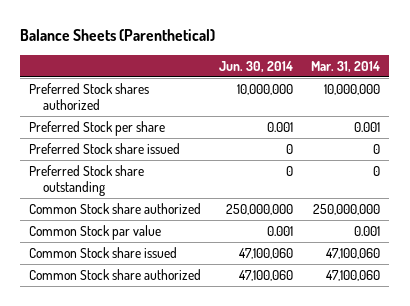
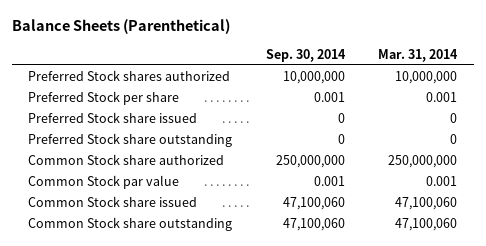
[219,60,294,73] Jun. 30, 2014 -> none
none -> [265,48,346,62] Sep. 30, 2014
[29,268,202,280] Common Stock share authorized -> [28,217,233,232] Common Stock share outstanding

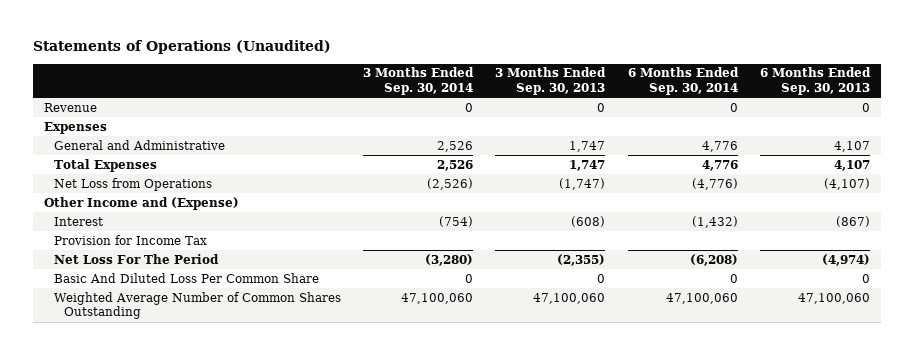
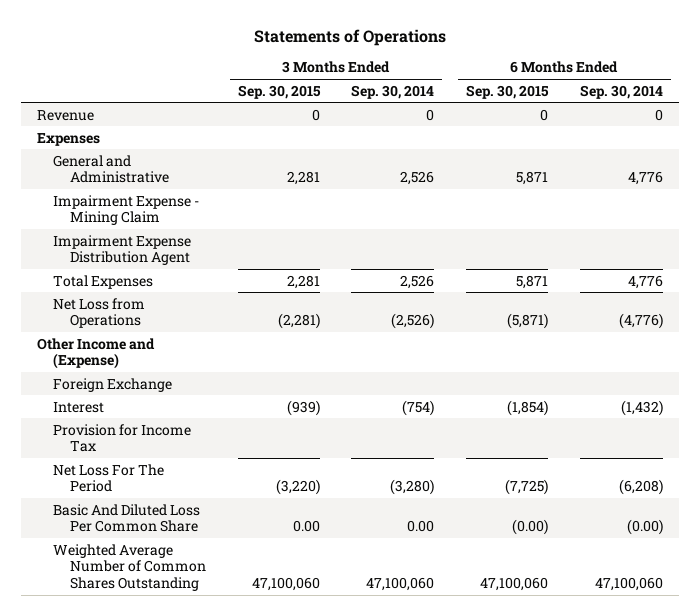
[32,40,331,55] Statements of Operations (Unaudited) -> [253,29,446,47] Statements of Operations
[495,67,607,95] 3 Months Ended Sep. 30, 2013 -> none
[759,67,871,95] 6 Months Ended Sep. 30, 2013 -> none
none -> [237,84,321,99] Sep. 30, 2015
none -> [466,84,550,99] Sep. 30, 2015
none -> [53,194,200,226] Impairment Expense - Mining Claim
none -> [53,234,192,266] Impairment Expense Distribution Agent
none -> [53,377,173,392] Foreign Exchange
[465,273,474,283] 0 -> [407,520,435,533] 0.00
[729,273,738,283] 0 -> [626,519,663,536] (0.00)

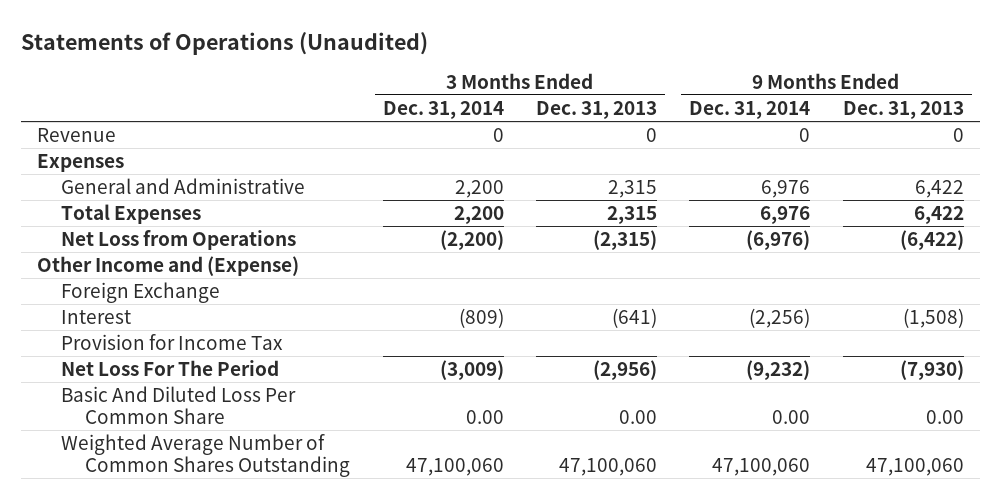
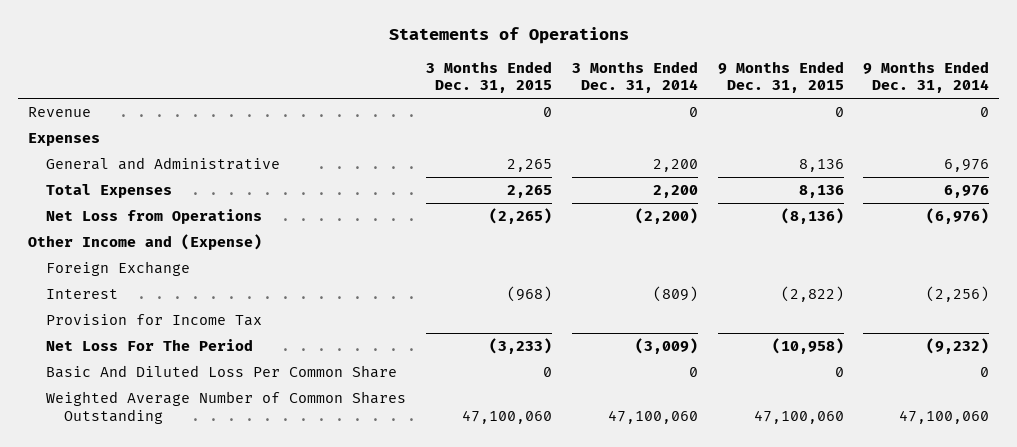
[20,31,428,55] Statements of Operations (Unaudited) -> [388,27,629,45] Statements of Operations
[536,100,658,119] Dec. 31, 2013 -> none
[842,100,964,119] Dec. 31, 2013 -> none
none -> [425,60,552,94] 3 Months Ended Dec. 31, 2015
none -> [717,60,844,94] 9 Months Ended Dec. 31, 2015
[465,409,504,424] 0.00 -> [688,367,698,378] 0
[772,409,811,424] 0.00 -> [980,367,990,378] 0

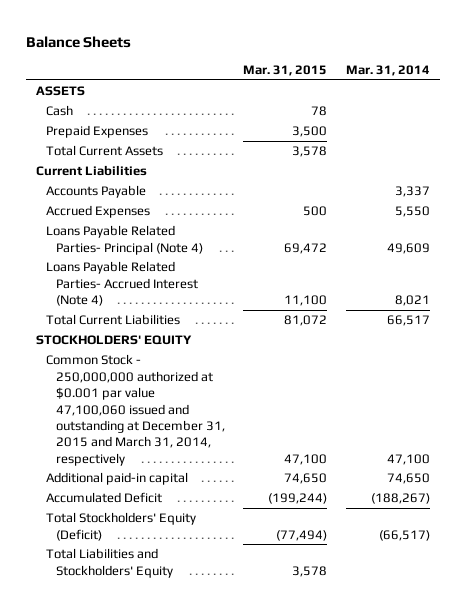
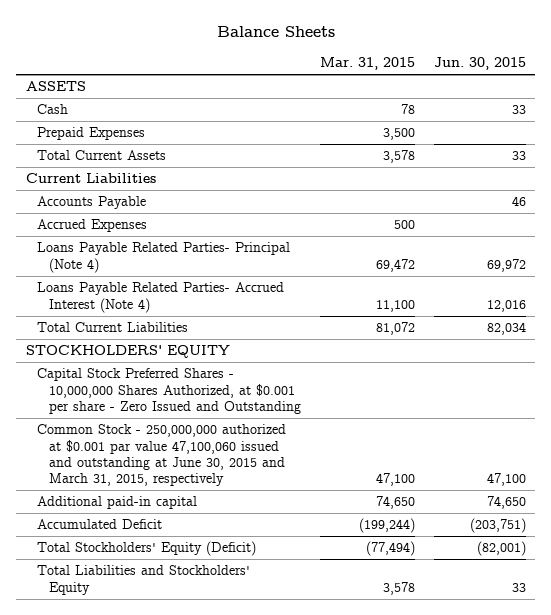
[346,65,431,77] Mar. 31, 2014 -> none
none -> [433,57,526,71] Jun. 30, 2015
none -> [37,368,302,414] Capital Stock Preferred Shares - 10,000,000 Shares Authorized, at $0.001 per share - Zero Issued and Outstanding
[45,354,225,466] Common Stock - 250,000,000 authorized at $0.001 par value 47,100,060 issued and outstanding at December 31, 2015 and March 31, 2014, respectively -> [37,424,287,487] Common Stock - 250,000,000 authorized at $0.001 par value 47,100,060 issued and outstanding at June 30, 2015 and March 31, 2015, respectively

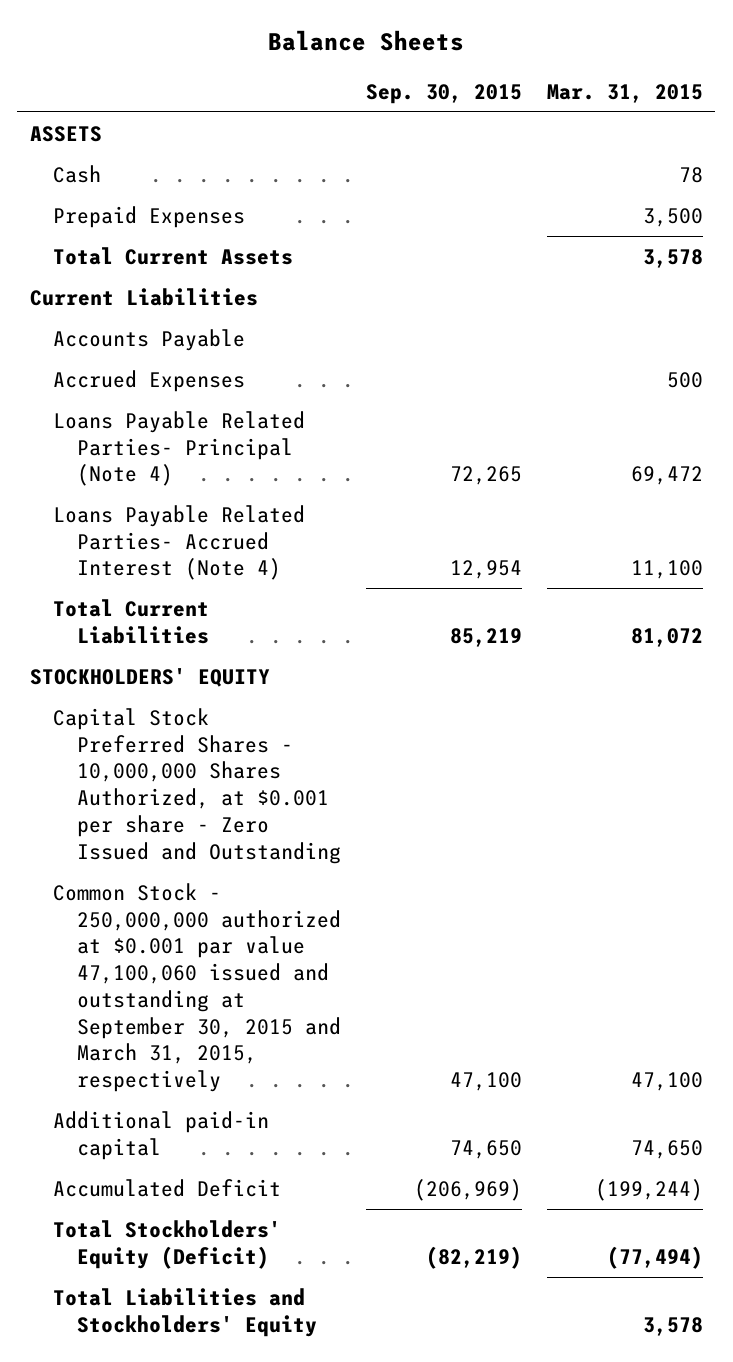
[433,57,526,71] Jun. 30, 2015 -> none
none -> [365,83,522,104] Sep. 30, 2015
[37,424,287,487] Common Stock - 250,000,000 authorized at $0.001 par value 47,100,060 issued and outstanding at June 30, 2015 and March 31, 2015, respectively -> [53,882,342,1093] Common Stock - 250,000,000 authorized at $0.001 par value 47,100,060 issued and outstanding at September 30, 2015 and March 31, 2015, respectively

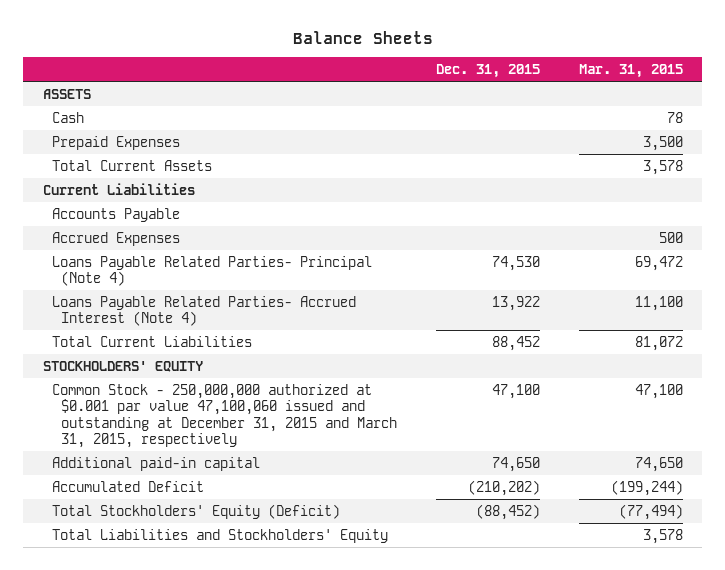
[365,83,522,104] Sep. 30, 2015 -> none
none -> [436,63,541,78] Dec. 31, 2015
[53,707,342,864] Capital Stock Preferred Shares - 10,000,000 Shares Authorized, at $0.001 per share - Zero Issued and Outstanding -> none
[53,882,342,1093] Common Stock - 250,000,000 authorized at $0.001 par value 47,100,060 issued and outstanding at September 30, 2015 and March 31, 2015, respectively -> [51,383,398,449] Common Stock - 250,000,000 authorized at $0.001 par value 47,100,060 issued and outstanding at December 31, 2015 and March 31, 2015, respectively

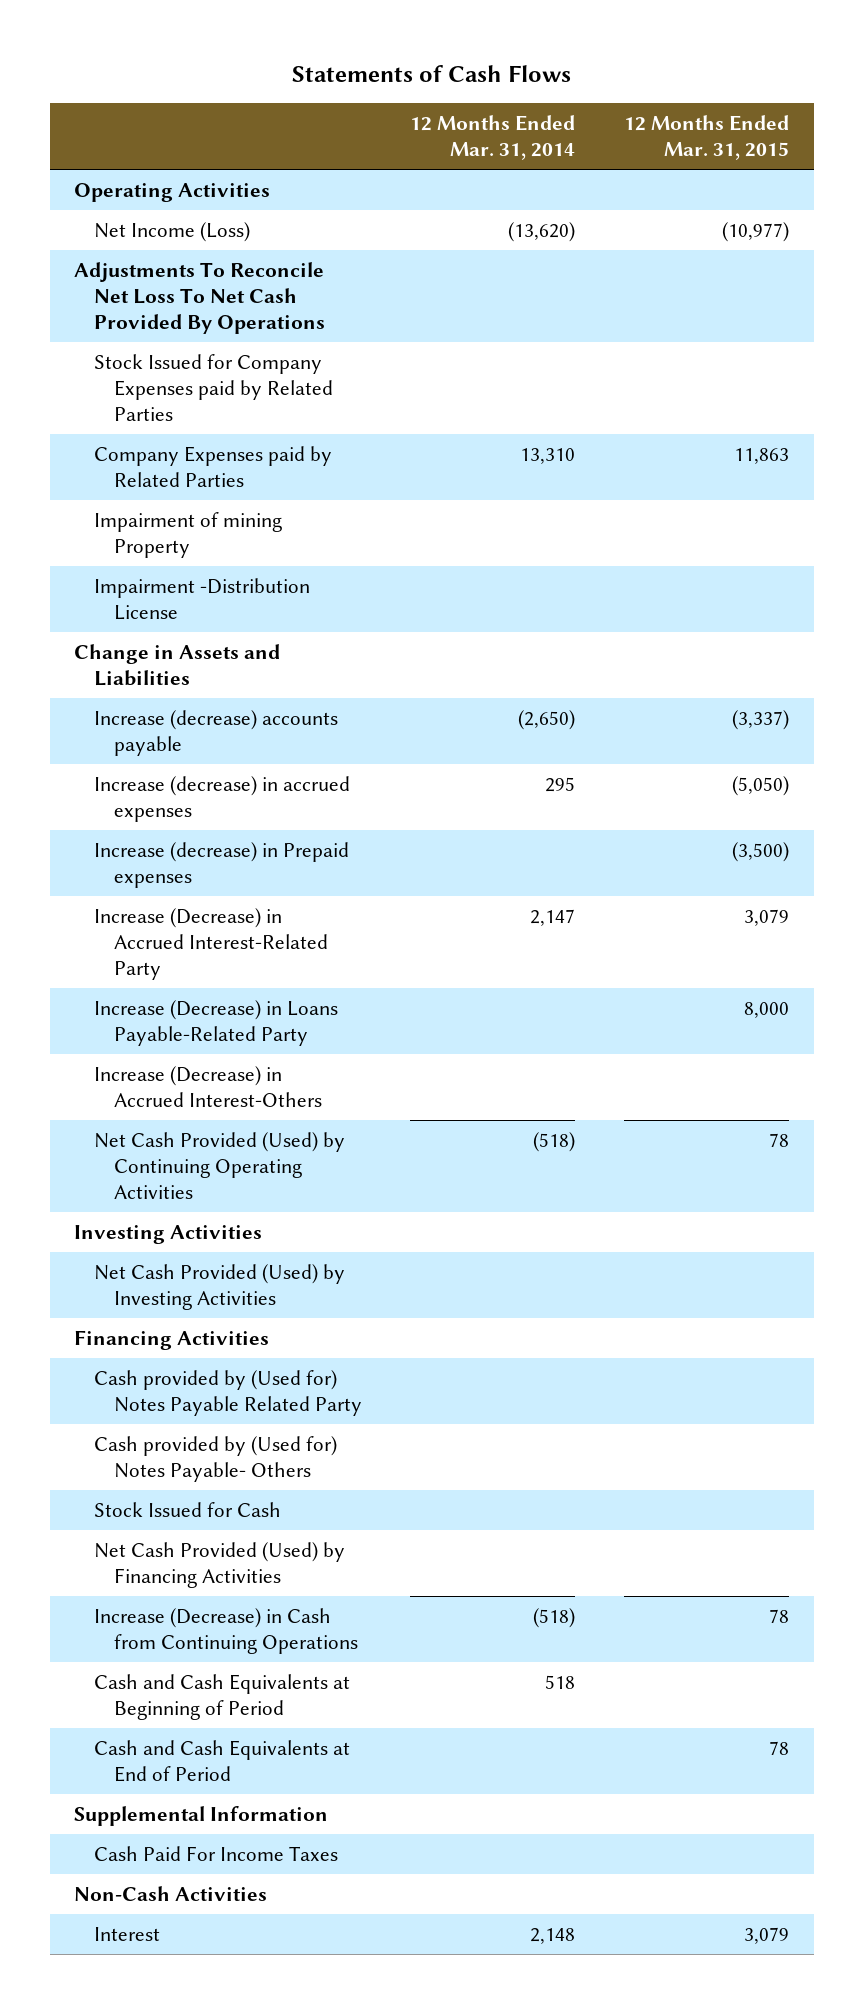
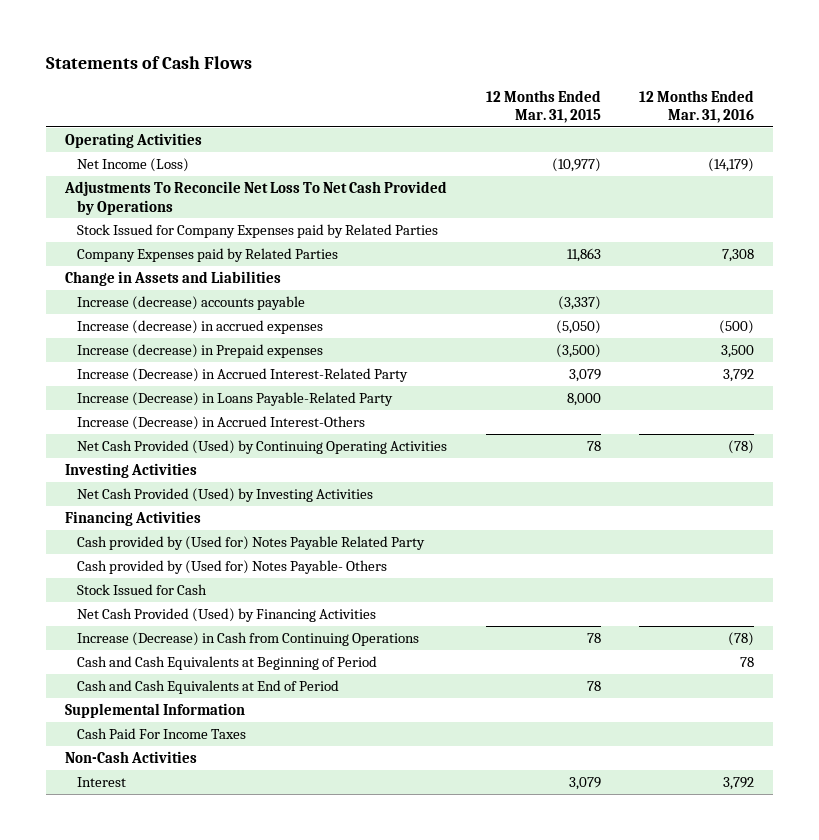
[410,115,576,161] 12 Months Ended Mar. 31, 2014 -> none
none -> [638,89,754,123] 12 Months Ended Mar. 31, 2016
[74,261,325,334] Adjustments To Reconcile Net Loss To Net Cash Provided By Operations -> [64,181,448,215] Adjustments To Reconcile Net Loss To Net Cash Provided by Operations
[93,511,282,558] Impairment of mining Property -> none
[93,577,310,620] Impairment -Distribution License -> none

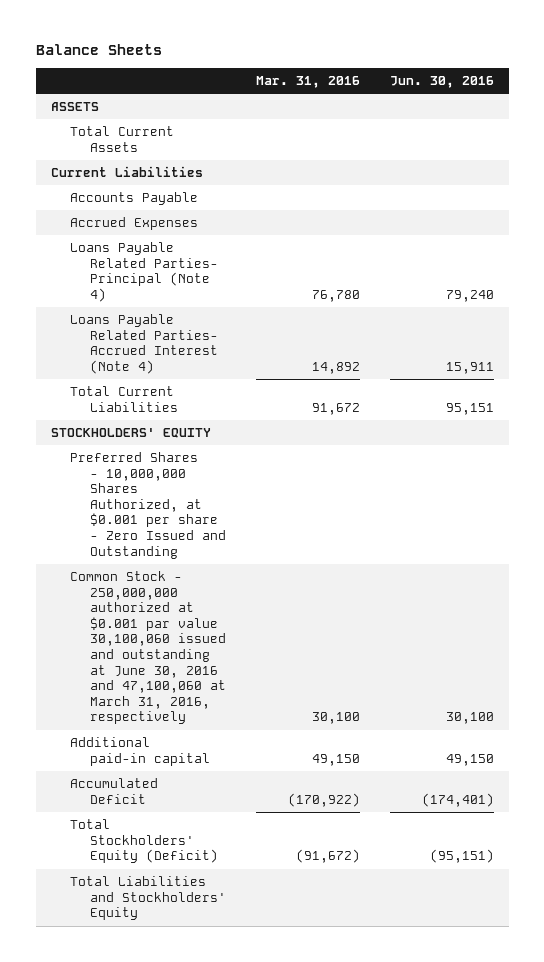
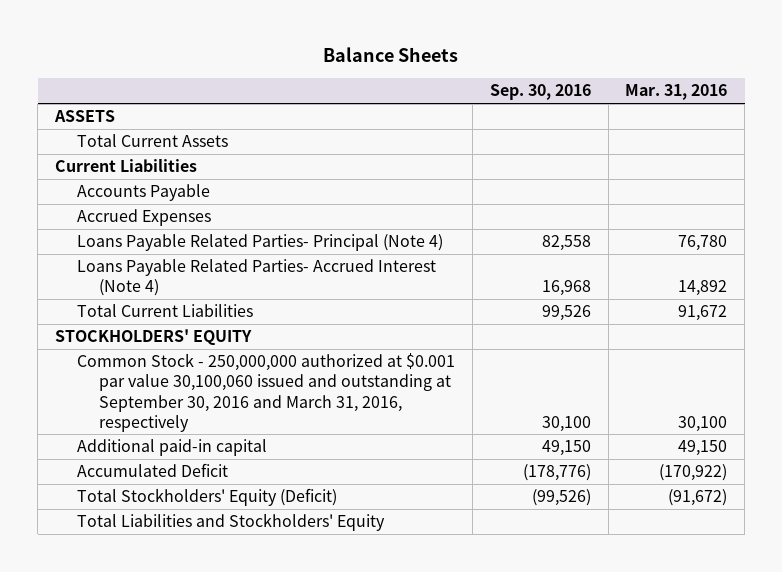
[389,75,494,88] Jun. 30, 2016 -> none
none -> [489,84,591,101] Sep. 30, 2016
[70,452,226,559] Preferred Shares - 10,000,000 Shares Authorized, at $0.001 per share - Zero Issued and Outstanding -> none
[70,571,226,725] Common Stock - 250,000,000 authorized at $0.001 par value 30,100,060 issued and outstanding at June 30, 2016 and 47,100,060 at March 31, 2016, respectively -> [77,353,456,432] Common Stock - 250,000,000 authorized at $0.001 par value 30,100,060 issued and outstanding at September 30, 2016 and March 31, 2016, respectively

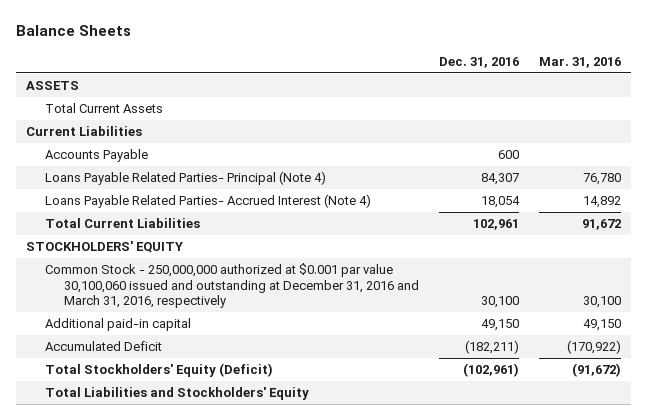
[489,84,591,101] Sep. 30, 2016 -> none
none -> [439,56,520,68] Dec. 31, 2016
[77,209,212,227] Accrued Expenses -> none
[77,353,456,432] Common Stock - 250,000,000 authorized at $0.001 par value 30,100,060 issued and outstanding at September 30, 2016 and March 31, 2016, respectively -> [44,263,419,309] Common Stock - 250,000,000 authorized at $0.001 par value 30,100,060 issued and outstanding at December 31, 2016 and March 31, 2016, respectively

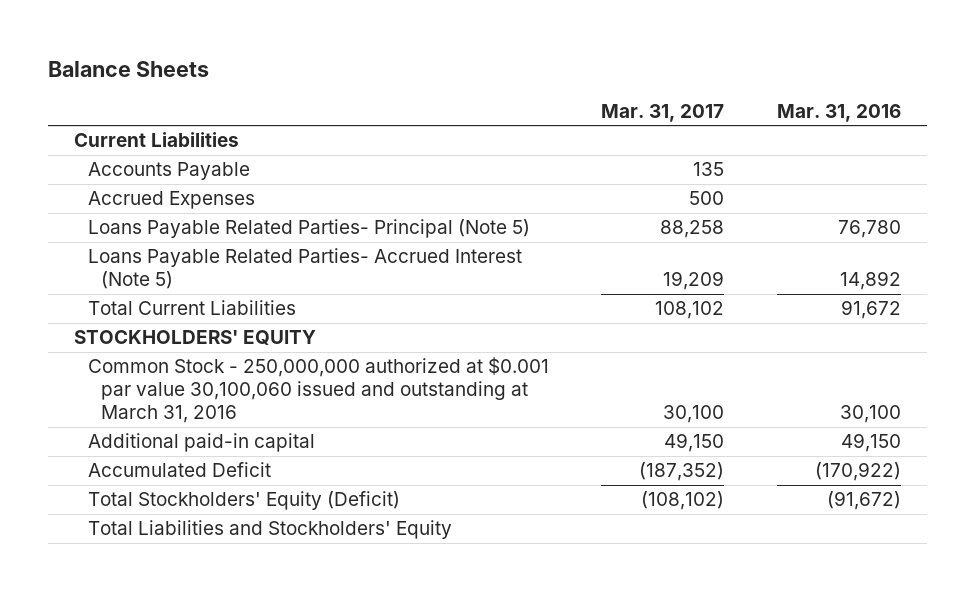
[439,56,520,68] Dec. 31, 2016 -> none
none -> [601,103,725,122] Mar. 31, 2017
[25,81,79,91] ASSETS -> none
[44,103,163,114] Total Current Assets -> none
none -> [87,191,255,210] Accrued Expenses
[44,171,326,186] Loans Payable Related Parties- Principal (Note 4) -> [87,219,530,239] Loans Payable Related Parties- Principal (Note 5)
[44,194,371,209] Loans Payable Related Parties- Accrued Interest (Note 4) -> [87,248,522,290] Loans Payable Related Parties- Accrued Interest (Note 5)
[44,263,419,309] Common Stock - 250,000,000 authorized at $0.001 par value 30,100,060 issued and outstanding at December 31, 2016 and March 31, 2016, respectively -> [87,357,549,424] Common Stock - 250,000,000 authorized at $0.001 par value 30,100,060 issued and outstanding at March 31, 2016

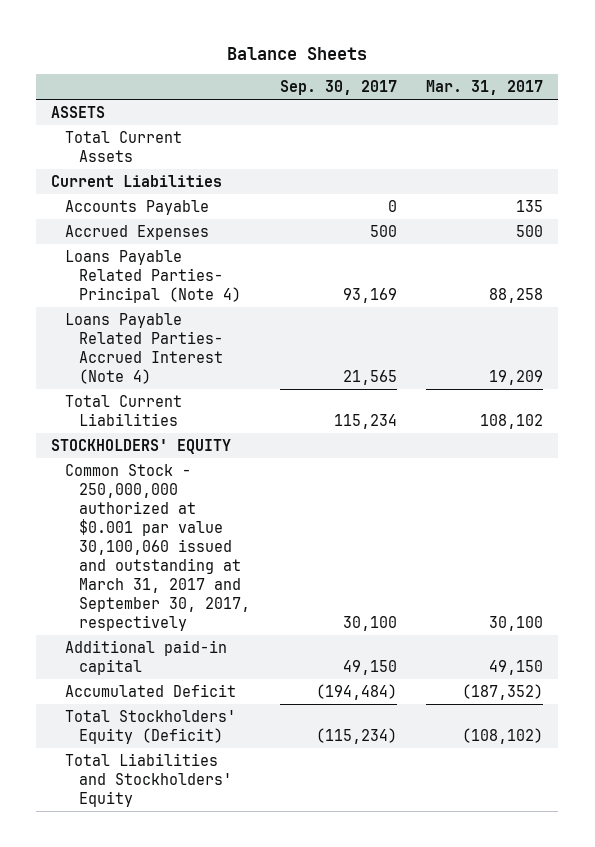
[776,103,901,122] Mar. 31, 2016 -> none
none -> [279,80,397,96] Sep. 30, 2017
none -> [51,105,106,118] ASSETS
none -> [65,130,183,162] Total Current Assets
[87,219,530,239] Loans Payable Related Parties- Principal (Note 5) -> [65,249,242,303] Loans Payable Related Parties- Principal (Note 4)
[87,248,522,290] Loans Payable Related Parties- Accrued Interest (Note 5) -> [65,312,224,384] Loans Payable Related Parties- Accrued Interest (Note 4)
[87,357,549,424] Common Stock - 250,000,000 authorized at $0.001 par value 30,100,060 issued and outstanding at March 31, 2016 -> [65,463,251,632] Common Stock - 250,000,000 authorized at $0.001 par value 30,100,060 issued and outstanding at March 31, 2017 and September 30, 2017, respectively

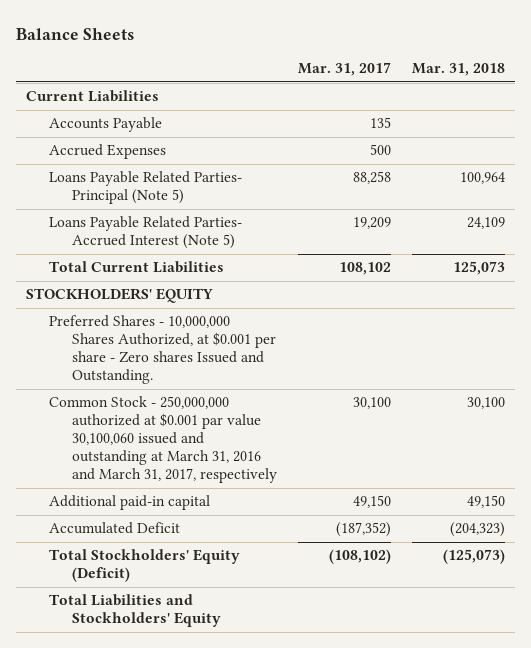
[279,80,397,96] Sep. 30, 2017 -> none
none -> [411,63,505,77] Mar. 31, 2018
[51,105,106,118] ASSETS -> none
[65,130,183,162] Total Current Assets -> none
[65,249,242,303] Loans Payable Related Parties- Principal (Note 4) -> [49,171,243,205] Loans Payable Related Parties- Principal (Note 5)
[65,312,224,384] Loans Payable Related Parties- Accrued Interest (Note 4) -> [49,216,243,250] Loans Payable Related Parties- Accrued Interest (Note 5)
none -> [49,315,277,385] Preferred Shares - 10,000,000 Shares Authorized, at $0.001 per share - Zero shares Issued and Outstanding.
[65,463,251,632] Common Stock - 250,000,000 authorized at $0.001 par value 30,100,060 issued and outstanding at March 31, 2017 and September 30, 2017, respectively -> [49,396,278,484] Common Stock - 250,000,000 authorized at $0.001 par value 30,100,060 issued and outstanding at March 31, 2016 and March 31, 2017, respectively

